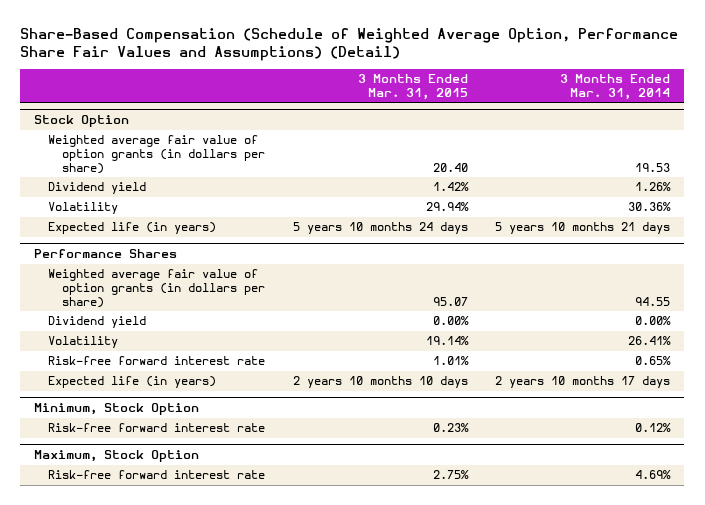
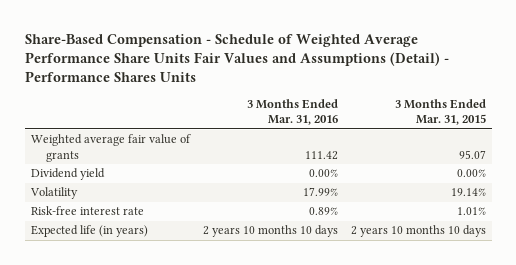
[20,27,679,62] Share-Based Compensation (Schedule of Weighted Average Option, Performance Share Fair Values and Assumptions) (Detail) -> [24,33,449,83] Share-Based Compensation - Schedule of Weighted Average Performance Share Units Fair Values and Assumptions (Detail) - Performance Shares Units
[560,74,671,100] 3 Months Ended Mar. 31, 2014 -> none
none -> [246,99,338,126] 3 Months Ended Mar. 31, 2016
[34,115,130,128] Stock Option -> none
[47,182,146,195] Dividend yield -> none
[47,202,118,215] Volatility -> none
[47,222,216,235] Expected life (in years) -> none
[34,249,178,259] Performance Shares -> none
[47,269,265,308] Weighted average fair value of option grants (in dollars per share) -> none
[47,135,265,174] Weighted average fair value of option grants (in dollars per share) -> [30,134,191,162] Weighted average fair value of grants
[432,162,468,172] 20.40 -> [458,149,486,159] 95.07
[47,356,265,366] Risk-free forward interest rate -> [30,206,144,216] Risk-free interest rate
[34,403,200,416] Minimum, Stock Option -> none
[47,423,265,433] Risk-free forward interest rate -> none
[34,450,200,463] Maximum, Stock Option -> none
[47,470,265,480] Risk-free forward interest rate -> none

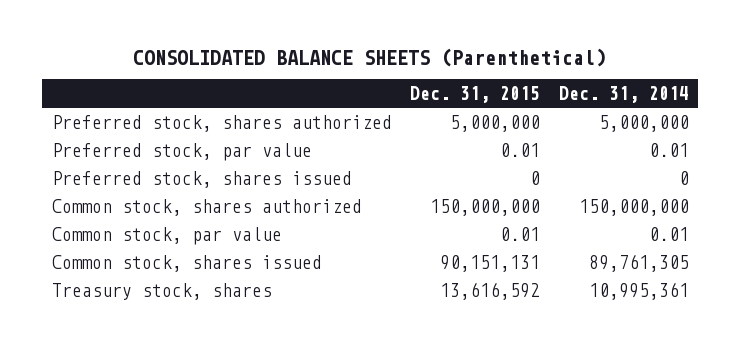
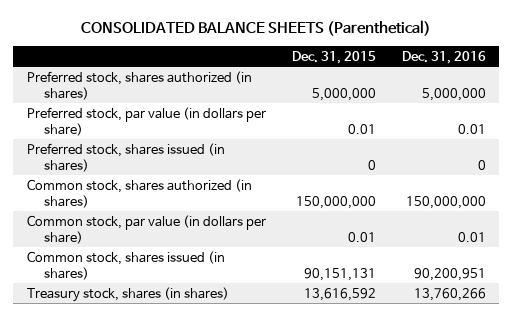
[559,85,690,103] Dec. 31, 2014 -> none
none -> [401,50,486,64] Dec. 31, 2016
[51,114,392,132] Preferred stock, shares authorized -> [26,70,252,100] Preferred stock, shares authorized (in shares)
[51,142,312,161] Preferred stock, par value -> [26,106,266,136] Preferred stock, par value (in dollars per share)
[51,170,352,188] Preferred stock, shares issued -> [26,142,225,172] Preferred stock, shares issued (in shares)
[51,198,362,216] Common stock, shares authorized -> [26,178,252,208] Common stock, shares authorized (in shares)
[51,226,282,245] Common stock, par value -> [26,214,266,244] Common stock, par value (in dollars per share)
[51,254,322,272] Common stock, shares issued -> [26,250,225,280] Common stock, shares issued (in shares)
[51,282,272,300] Treasury stock, shares -> [26,286,229,302] Treasury stock, shares (in shares)

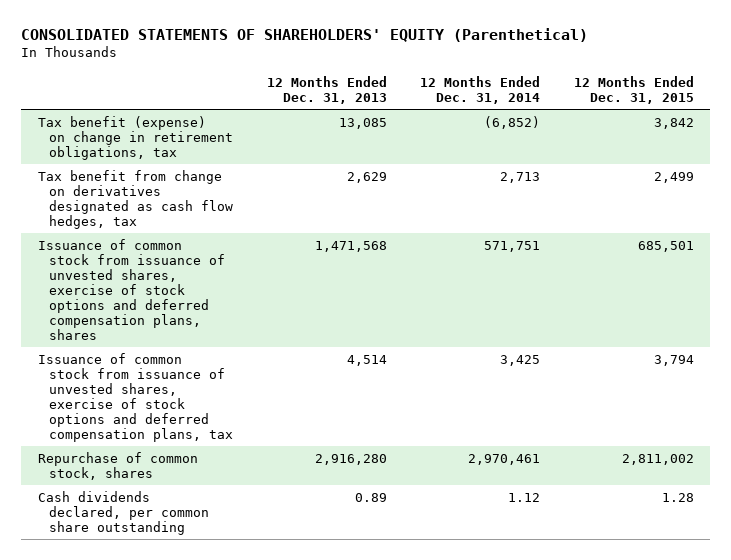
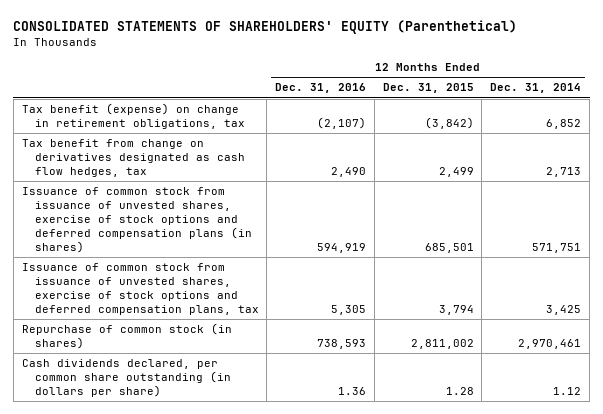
[266,75,387,104] 12 Months Ended Dec. 31, 2013 -> none
none -> [275,83,367,94] Dec. 31, 2016
[484,115,541,129] (6,852) -> [546,119,582,130] 6,852
[653,117,694,129] 3,842 -> [424,117,474,130] (3,842)
[37,238,226,340] Issuance of common stock from issuance of unvested shares, exercise of stock options and deferred compensation plans, shares -> [21,187,252,253] Issuance of common stock from issuance of unvested shares, exercise of stock options and deferred compensation plans (in shares)
[37,451,198,480] Repurchase of common stock, shares -> [21,323,232,350] Repurchase of common stock (in shares)
[37,490,210,535] Cash dividends declared, per common share outstanding -> [21,359,231,398] Cash dividends declared, per common share outstanding (in dollars per share)

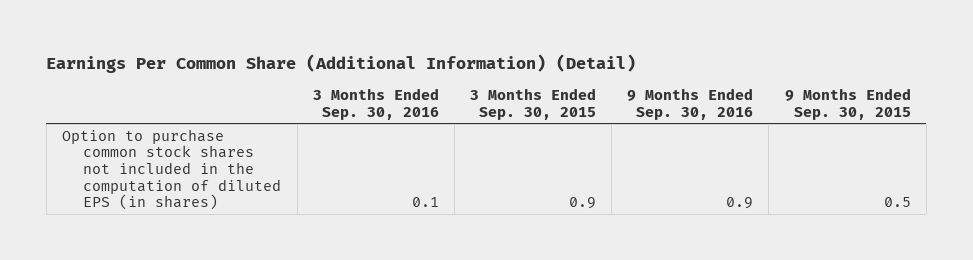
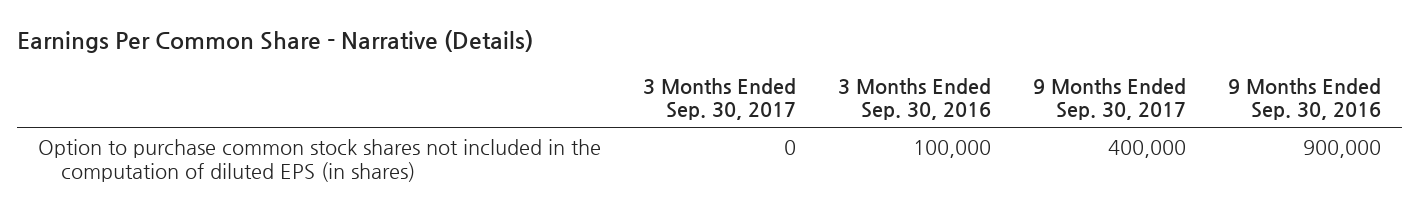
[46,53,637,73] Earnings Per Common Share (Additional Information) (Detail) -> [17,29,534,53] Earnings Per Common Share - Narrative (Details)
[470,88,597,120] 3 Months Ended Sep. 30, 2015 -> none
[784,88,911,120] 9 Months Ended Sep. 30, 2015 -> none
none -> [643,77,797,121] 3 Months Ended Sep. 30, 2017
none -> [1033,77,1187,121] 9 Months Ended Sep. 30, 2017
[411,197,439,208] 0.1 -> [913,140,992,159] 100,000
[726,197,754,210] 0.9 -> [1303,140,1382,159] 900,000

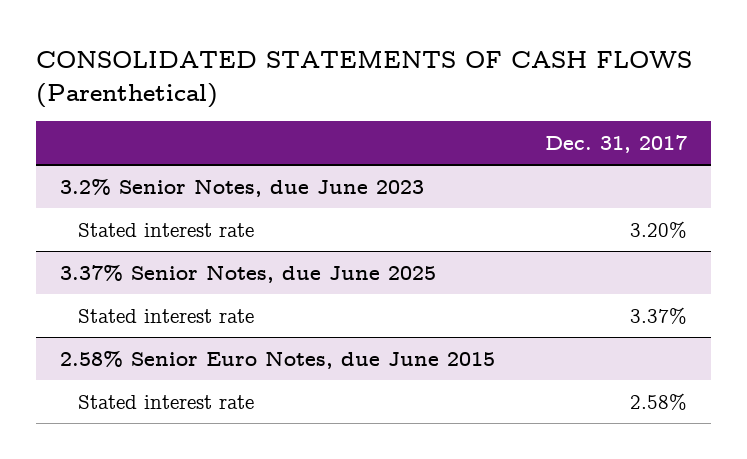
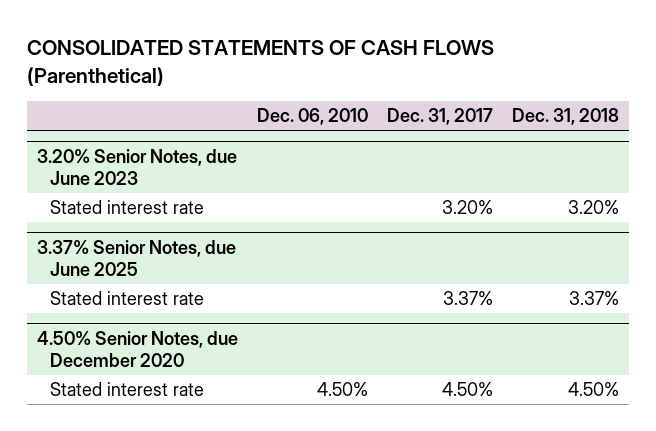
none -> [256,108,368,126] Dec. 06, 2010
none -> [512,108,620,126] Dec. 31, 2018
[60,178,425,197] 3.2% Senior Notes, due June 2023 -> [36,149,237,185] 3.20% Senior Notes, due June 2023
[60,350,496,369] 2.58% Senior Euro Notes, due June 2015 -> none
none -> [36,331,238,367] 4.50% Senior Notes, due December 2020
[629,392,687,410] 2.58% -> [441,382,493,397] 4.50%

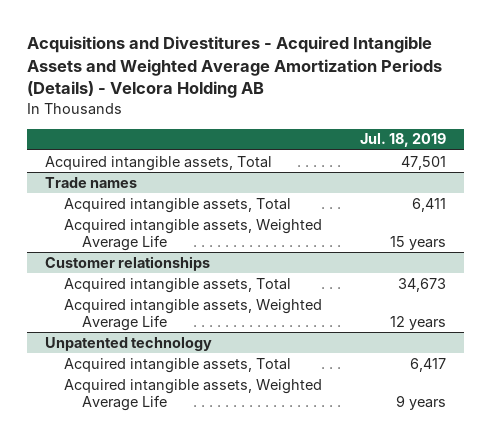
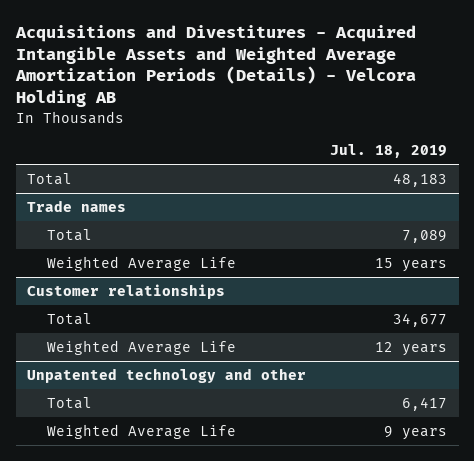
[45,155,273,171] Acquired intangible assets, Total -> [27,172,73,185] Total
[400,155,446,170] 47,501 -> [392,172,447,187] 48,183
[63,197,291,213] Acquired intangible assets, Total -> [46,228,92,241] Total
[411,197,446,212] 6,411 -> [401,229,447,243] 7,089
[63,218,322,252] Acquired intangible assets, Weighted Average Life -> [46,255,236,271] Weighted Average Life
[63,277,291,293] Acquired intangible assets, Total -> [46,312,92,325] Total
[397,277,446,292] 34,673 -> [392,312,447,327] 34,677
[63,298,322,332] Acquired intangible assets, Weighted Average Life -> [46,339,236,355] Weighted Average Life
[45,336,213,351] Unpatented technology -> [27,367,307,383] Unpatented technology and other
[63,357,291,373] Acquired intangible assets, Total -> [46,396,92,409] Total
[63,378,322,412] Acquired intangible assets, Weighted Average Life -> [46,423,236,439] Weighted Average Life

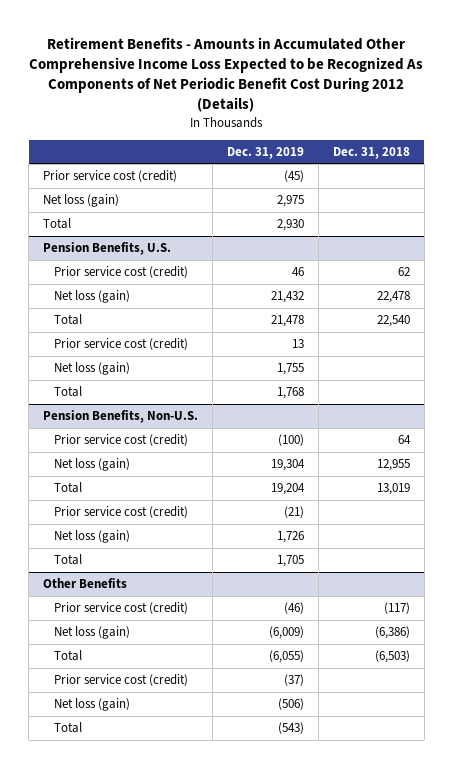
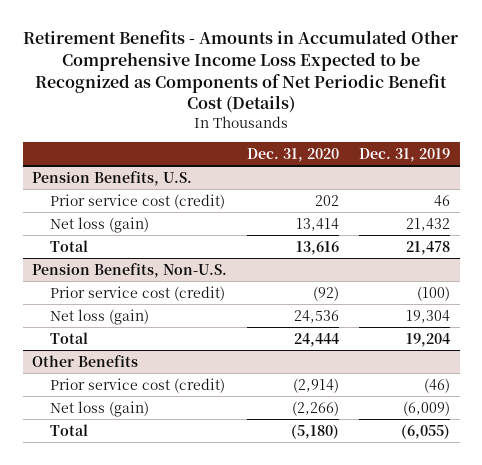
[29,36,424,113] Retirement Benefits - Amounts in Accumulated Other Comprehensive Income Loss Expected to be Recognized As Components of Net Periodic Benefit Cost During 2012 (Details) -> [23,30,459,114] Retirement Benefits - Amounts in Accumulated Other Comprehensive Income Loss Expected to be Recognized as Components of Net Periodic Benefit Cost (Details)
[332,146,410,159] Dec. 31, 2018 -> none
none -> [247,147,340,162] Dec. 31, 2020
[43,170,178,183] Prior service cost (credit) -> none
[43,194,120,208] Net loss (gain) -> none
[43,218,72,230] Total -> none
[54,338,189,351] Prior service cost (credit) -> none
[54,362,131,376] Net loss (gain) -> none
[54,386,83,398] Total -> none
[54,506,189,519] Prior service cost (credit) -> none
[54,530,131,544] Net loss (gain) -> none
[54,554,83,566] Total -> none
[54,674,189,687] Prior service cost (credit) -> none
[54,698,131,712] Net loss (gain) -> none
[54,722,83,734] Total -> none

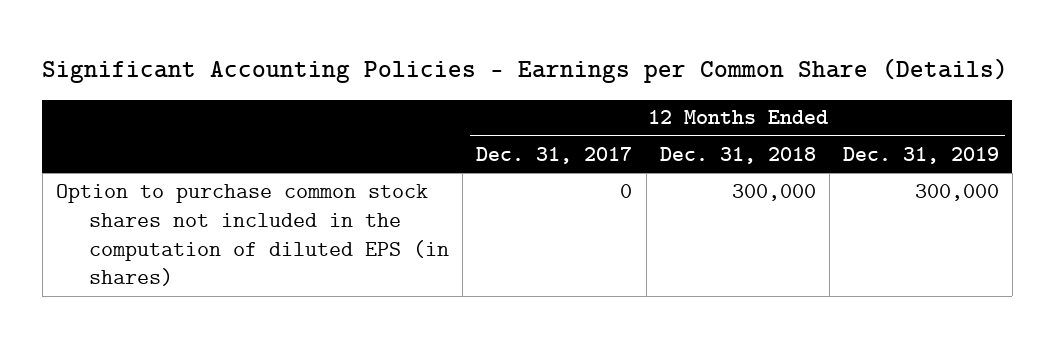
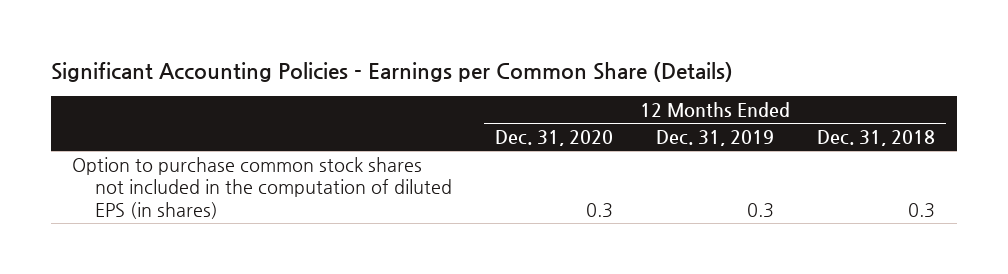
[476,146,633,164] Dec. 31, 2017 -> none
none -> [494,130,613,147] Dec. 31, 2020
[731,183,816,201] 300,000 -> [908,202,936,218] 0.3
[914,183,999,201] 300,000 -> [747,202,775,218] 0.3

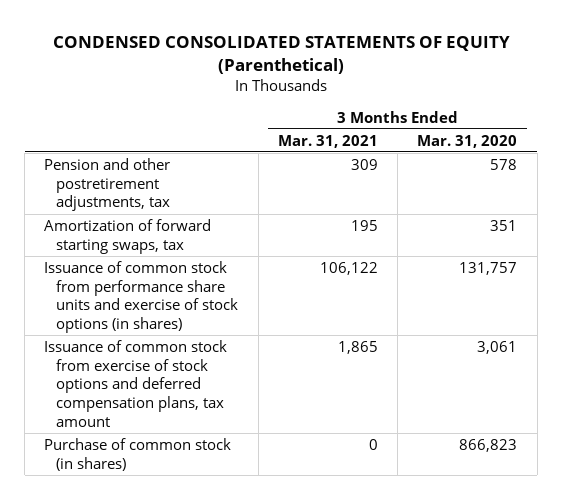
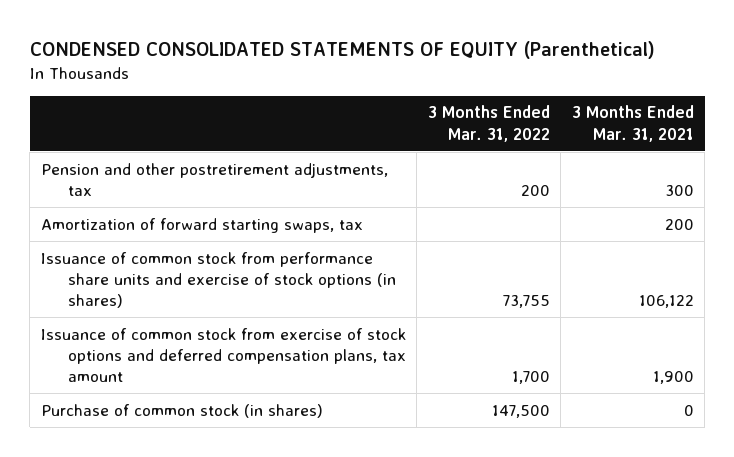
[417,134,518,148] Mar. 31, 2020 -> none
none -> [427,105,550,142] 3 Months Ended Mar. 31, 2022
[350,158,378,170] 309 -> [664,184,694,196] 300
[350,219,378,231] 195 -> [664,218,694,230] 200
[337,340,378,354] 1,865 -> [652,371,694,385] 1,900

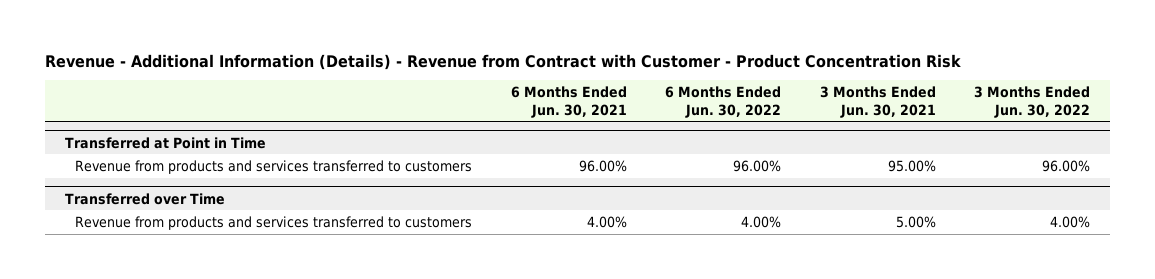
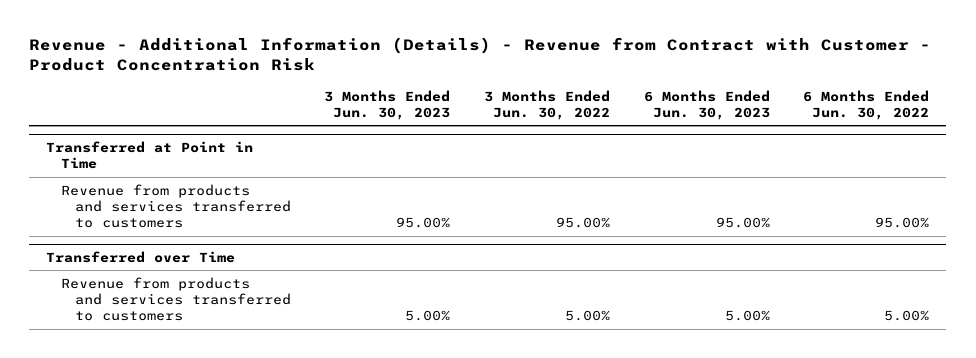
[510,86,627,118] 6 Months Ended Jun. 30, 2021 -> none
[819,86,936,118] 3 Months Ended Jun. 30, 2021 -> none
none -> [324,89,451,120] 3 Months Ended Jun. 30, 2023
none -> [643,89,770,120] 6 Months Ended Jun. 30, 2023
[733,159,782,172] 96.00% -> [875,217,930,229] 95.00%
[1042,159,1091,172] 96.00% -> [555,217,610,229] 95.00%
[741,215,782,228] 4.00% -> [884,310,930,322] 5.00%
[1050,215,1091,228] 4.00% -> [564,310,610,322] 5.00%

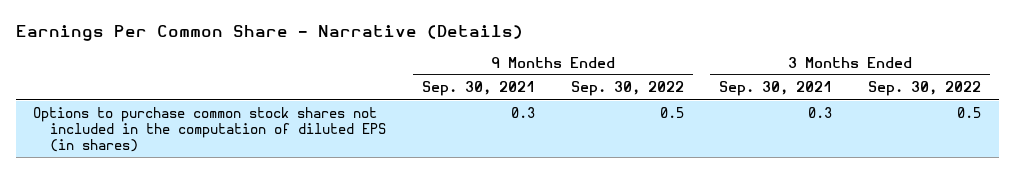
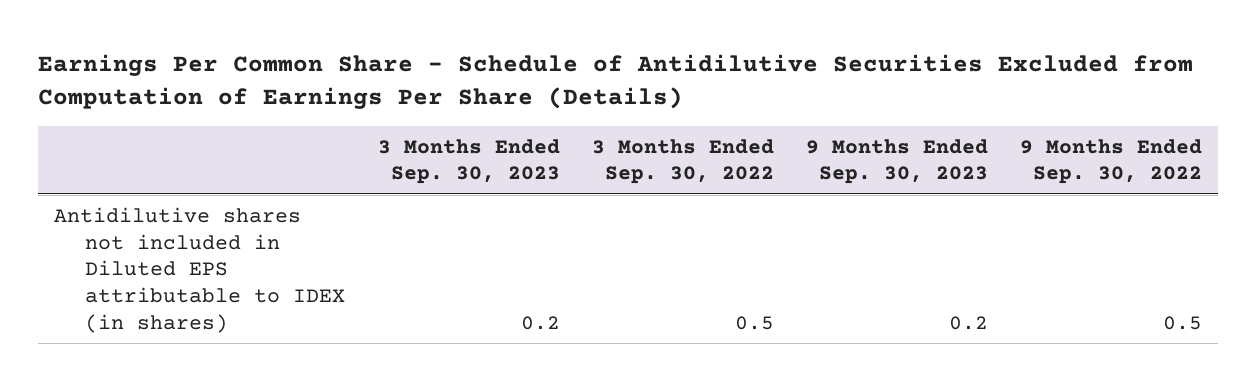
[15,24,523,41] Earnings Per Common Share - Narrative (Details) -> [38,54,1194,110] Earnings Per Common Share - Schedule of Antidilutive Securities Excluded from Computation of Earnings Per Share (Details)
[421,81,535,97] Sep. 30, 2021 -> none
[719,81,833,97] Sep. 30, 2021 -> none
none -> [377,138,560,185] 3 Months Ended Sep. 30, 2023
none -> [805,138,988,185] 9 Months Ended Sep. 30, 2023
[33,107,387,152] Options to purchase common stock shares not included in the computation of diluted EPS (in shares) -> [54,206,346,333] Antidilutive shares not included in Diluted EPS attributable to IDEX (in shares)

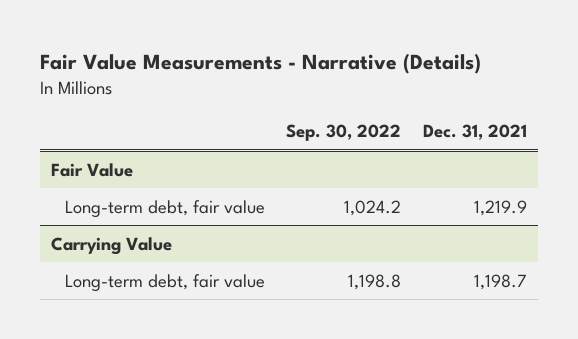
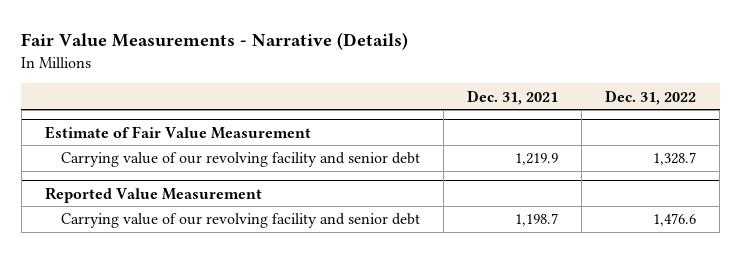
[286,124,402,142] Sep. 30, 2022 -> none
none -> [605,89,697,105] Dec. 31, 2022
[50,162,133,177] Fair Value -> [44,125,311,139] Estimate of Fair Value Measurement
[64,199,265,218] Long-term debt, fair value -> [61,152,421,168] Carrying value of our revolving facility and senior debt
[50,236,172,255] Carrying Value -> [44,186,262,203] Reported Value Measurement
[64,273,265,292] Long-term debt, fair value -> [61,213,421,229] Carrying value of our revolving facility and senior debt

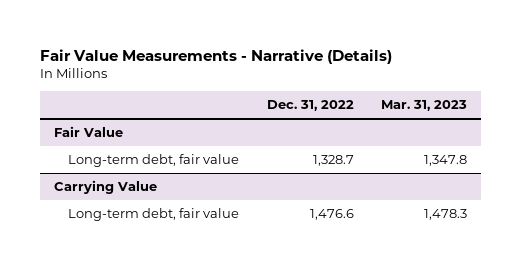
[467,89,559,105] Dec. 31, 2021 -> none
none -> [381,100,468,112] Mar. 31, 2023
[44,125,311,139] Estimate of Fair Value Measurement -> [54,125,124,137] Fair Value
[61,152,421,168] Carrying value of our revolving facility and senior debt -> [67,153,239,167] Long-term debt, fair value
[44,186,262,203] Reported Value Measurement -> [54,179,158,194] Carrying Value
[61,213,421,229] Carrying value of our revolving facility and senior debt -> [67,207,239,221] Long-term debt, fair value

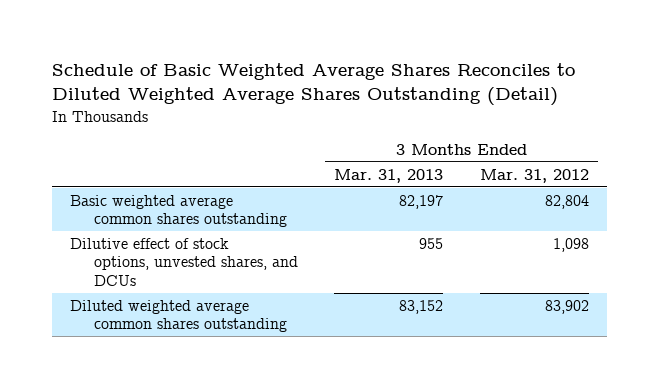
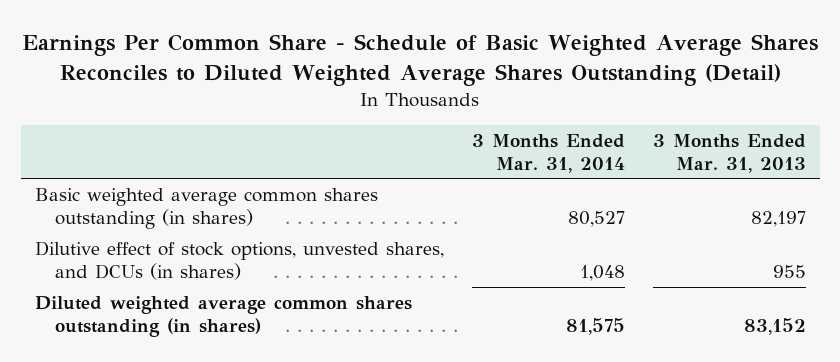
[51,63,575,107] Schedule of Basic Weighted Average Shares Reconciles to Diluted Weighted Average Shares Outstanding (Detail) -> [22,34,819,86] Earnings Per Common Share - Schedule of Basic Weighted Average Shares Reconciles to Diluted Weighted Average Shares Outstanding (Detail)
[479,168,589,183] Mar. 31, 2012 -> none
none -> [471,133,625,173] 3 Months Ended Mar. 31, 2014
[69,194,287,228] Basic weighted average common shares outstanding -> [34,187,378,229] Basic weighted average common shares outstanding (in shares)
[69,237,298,286] Dilutive effect of stock options, unvested shares, and DCUs -> [34,240,444,280] Dilutive effect of stock options, unvested shares, and DCUs (in shares)
[69,299,287,333] Diluted weighted average common shares outstanding -> [34,295,412,337] Diluted weighted average common shares outstanding (in shares)

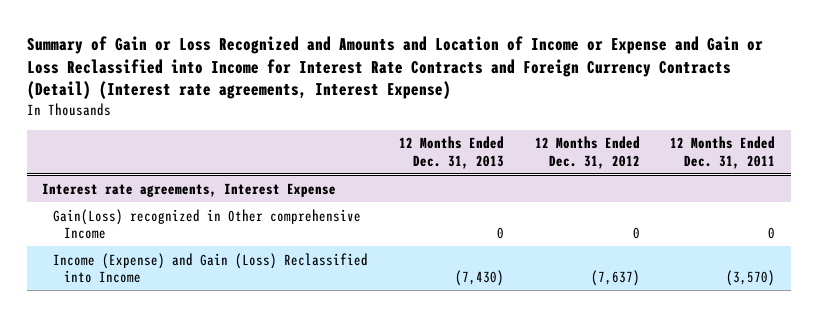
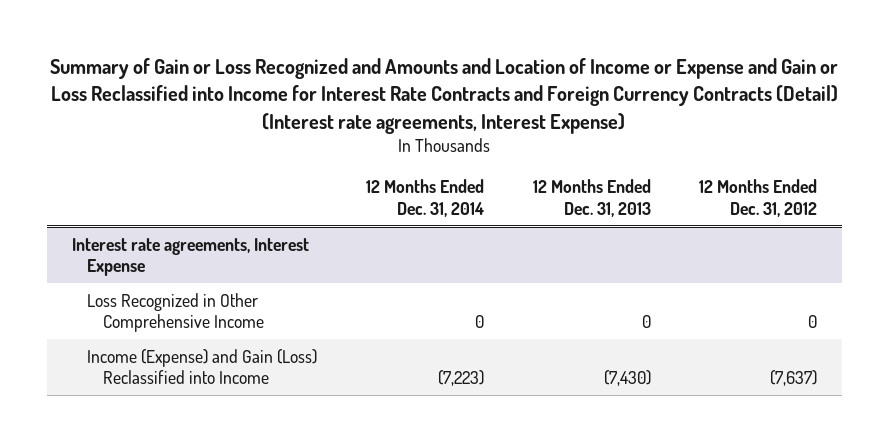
[670,136,776,169] 12 Months Ended Dec. 31, 2011 -> none
none -> [365,179,484,218] 12 Months Ended Dec. 31, 2014
[53,208,362,239] Gain(Loss) recognized in Other comprehensive Income -> [87,292,264,333] Loss Recognized in Other Comprehensive Income

